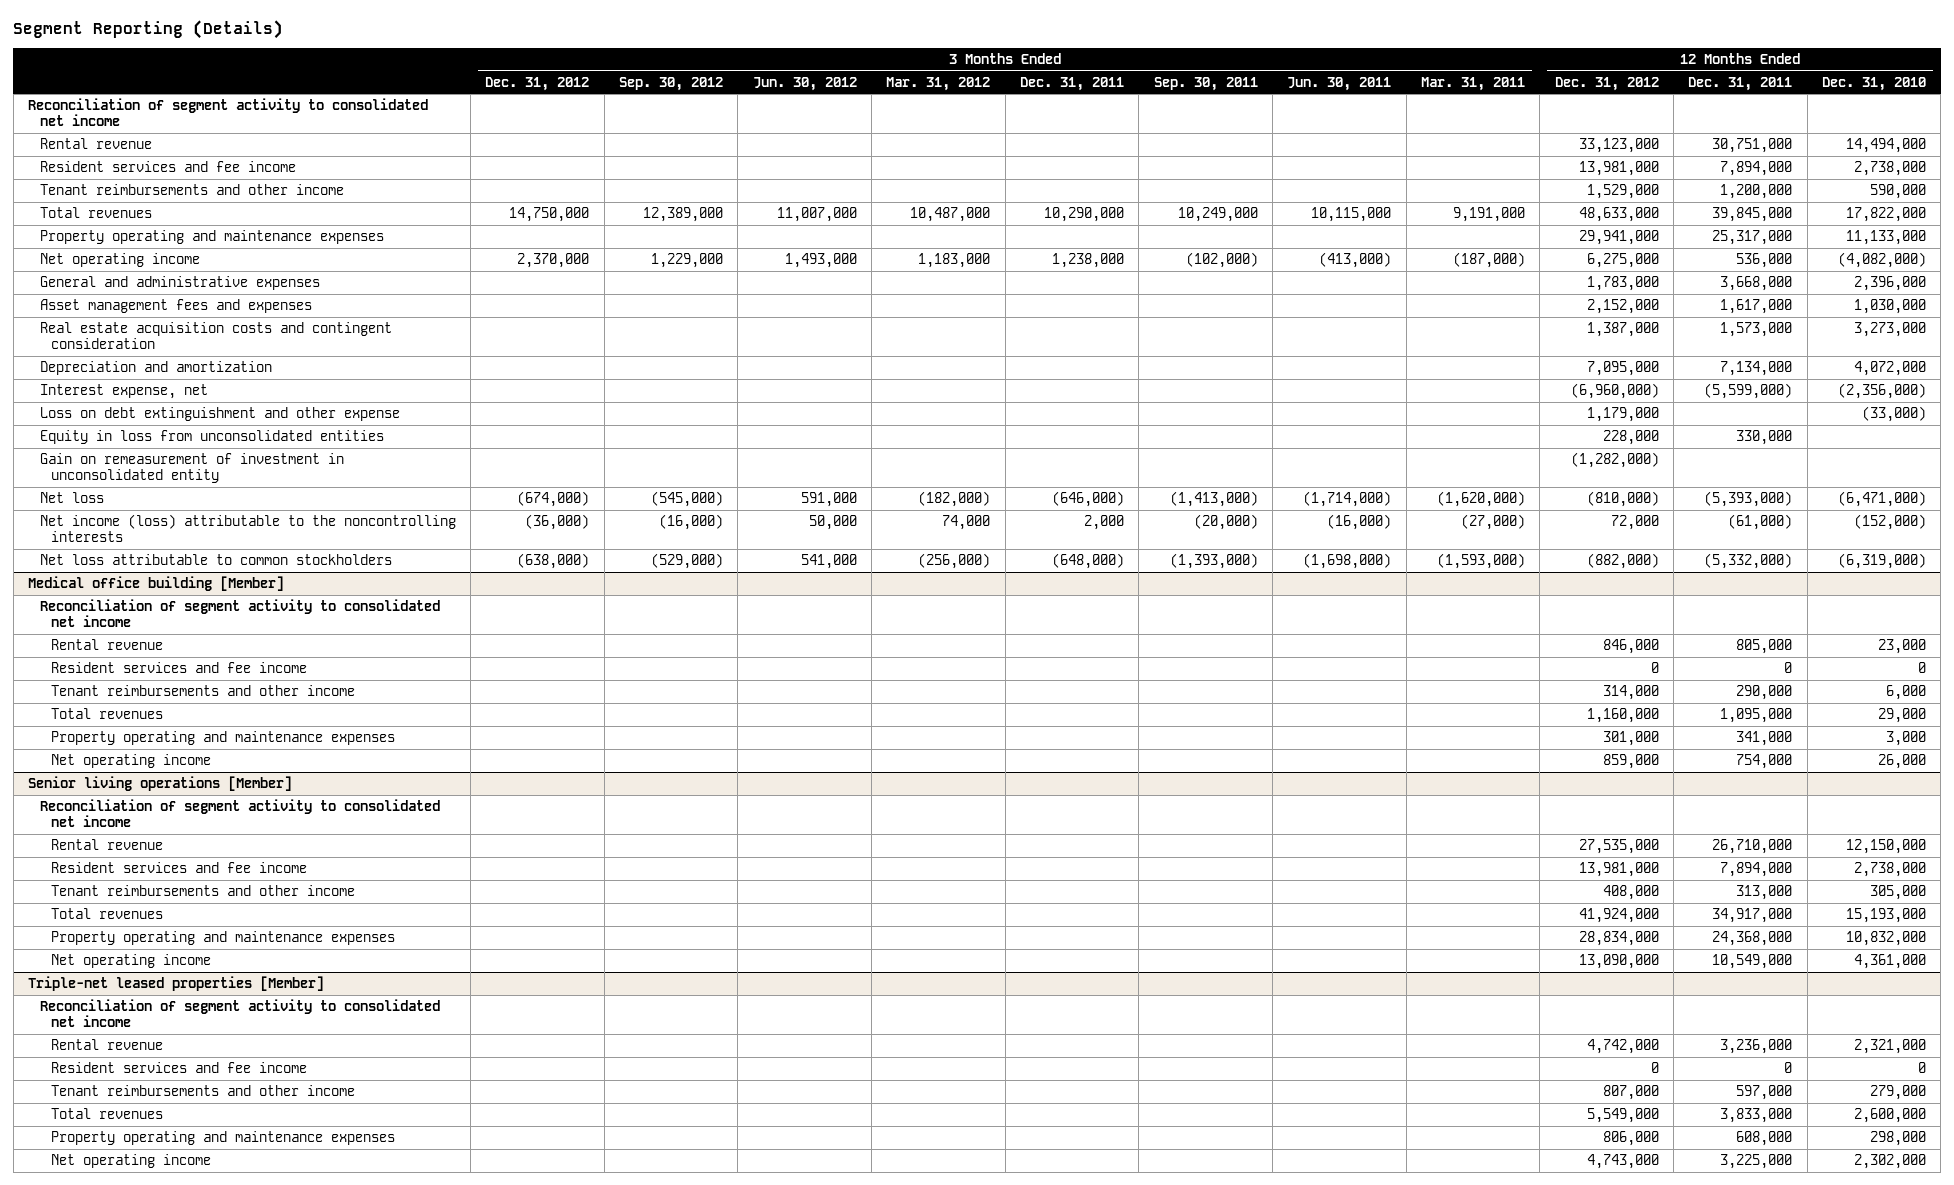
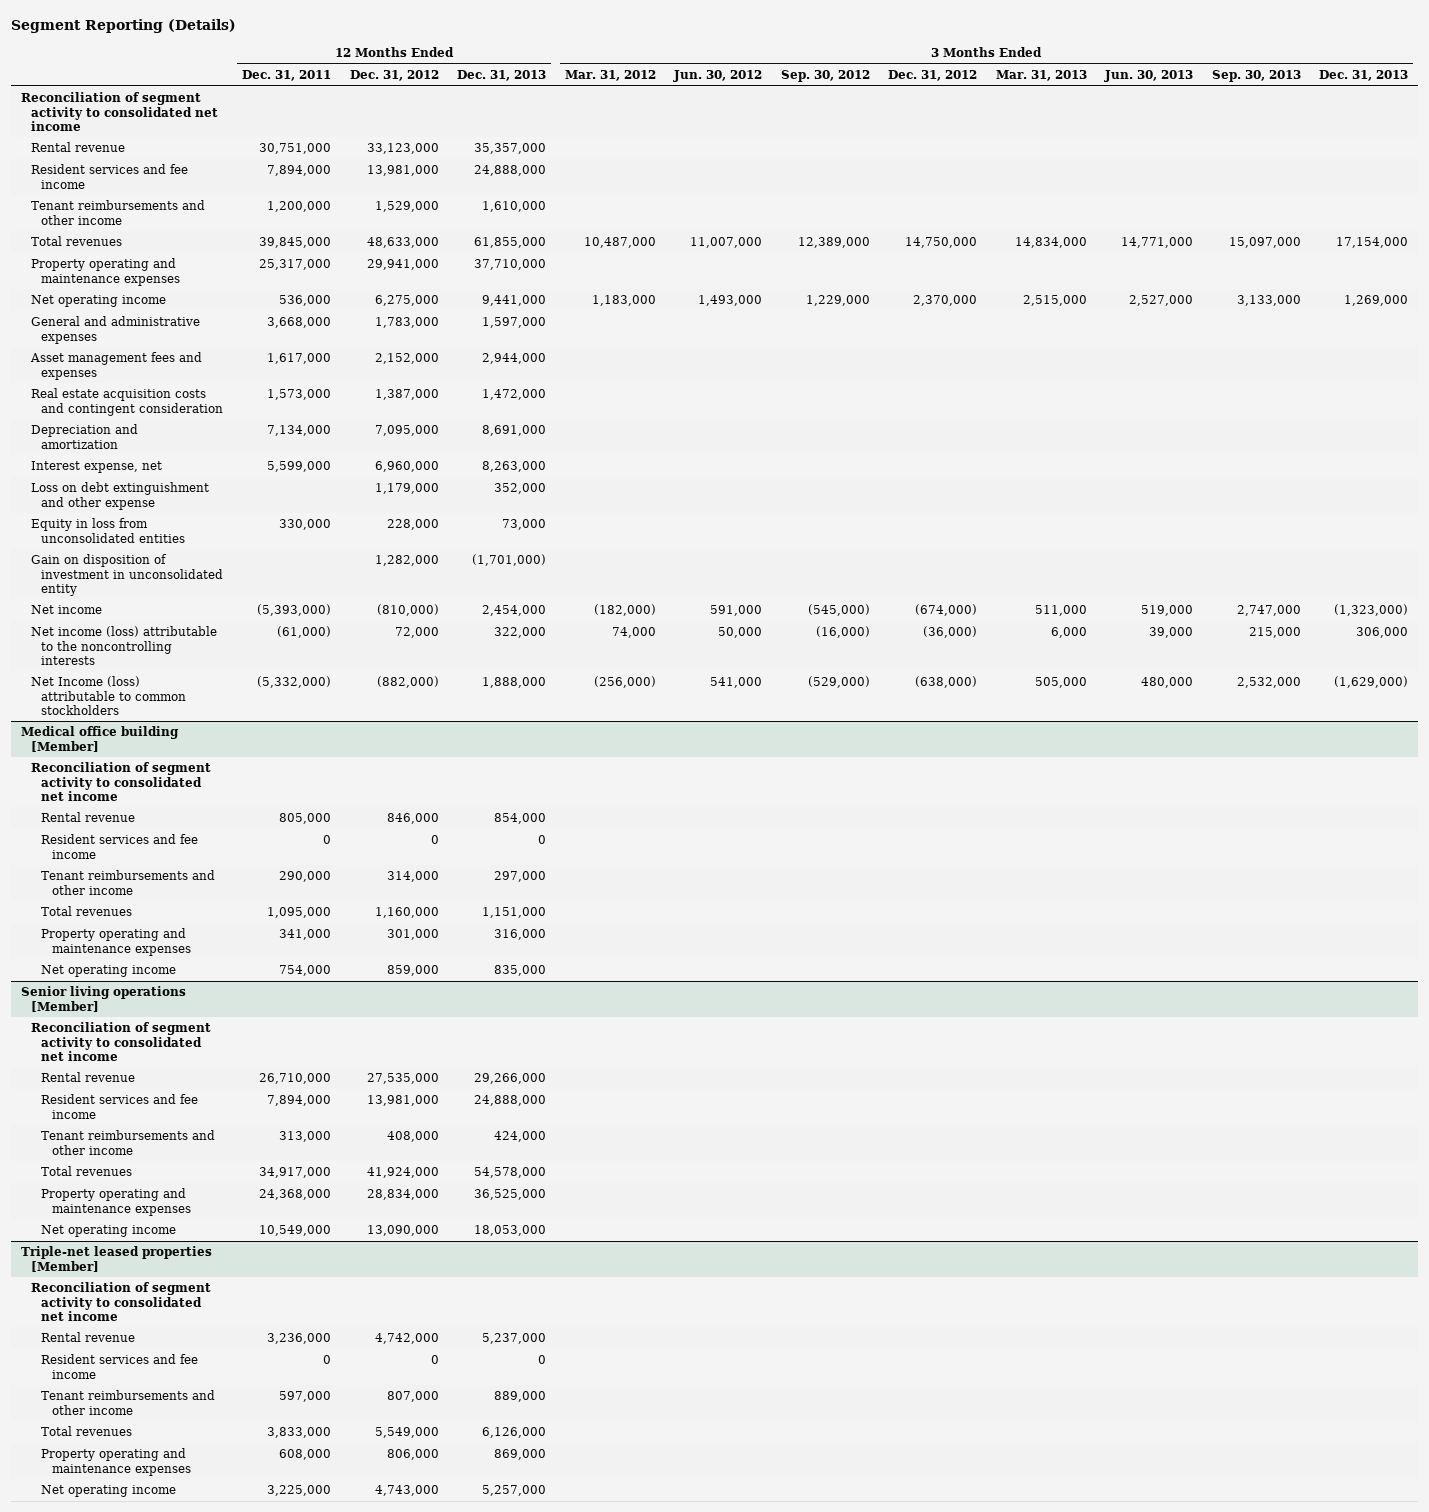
[1019,76,1124,91] Dec. 31, 2011 -> none
[1153,76,1258,91] Sep. 30, 2011 -> none
[1287,76,1392,91] Jun. 30, 2011 -> none
[1420,76,1525,91] Mar. 31, 2011 -> none
[1821,76,1926,91] Dec. 31, 2010 -> none
none -> [457,70,547,82] Dec. 31, 2013
none -> [995,70,1087,82] Mar. 31, 2013
none -> [1104,70,1194,83] Jun. 30, 2013
none -> [1211,70,1301,83] Sep. 30, 2013
none -> [1319,70,1409,82] Dec. 31, 2013
[1570,383,1659,400] (6,960,000) -> [374,461,439,473] 6,960,000
[1704,383,1793,400] (5,599,000) -> [267,461,332,473] 5,599,000
[39,453,344,484] Gain on remeasurement of investment in unconsolidated entity -> [31,554,224,596] Gain on disposition of investment in unconsolidated entity
[1570,452,1659,469] (1,282,000) -> [374,555,439,567] 1,282,000
[39,492,104,504] Net loss -> [31,605,103,615] Net income
[39,554,392,566] Net loss attributable to common stockholders -> [31,676,187,715] Net Income (loss) attributable to common stockholders

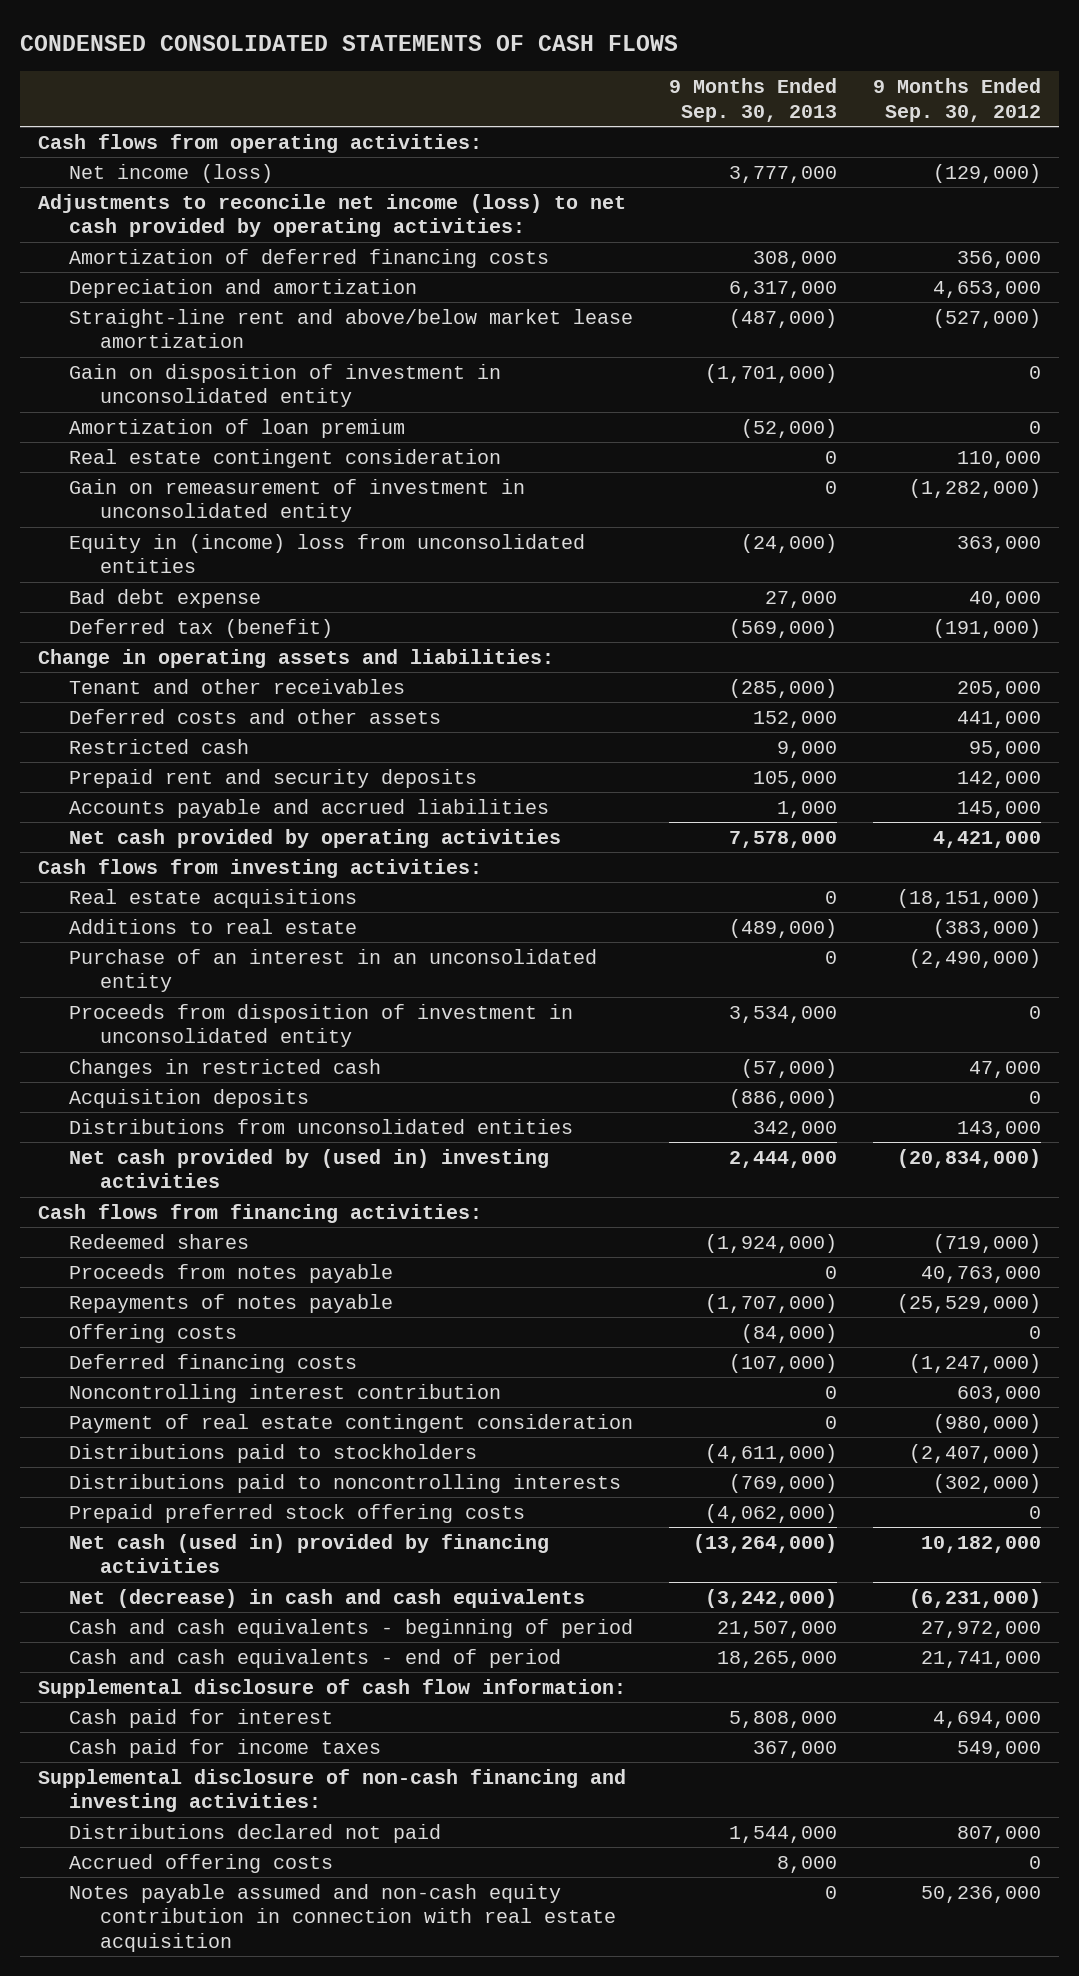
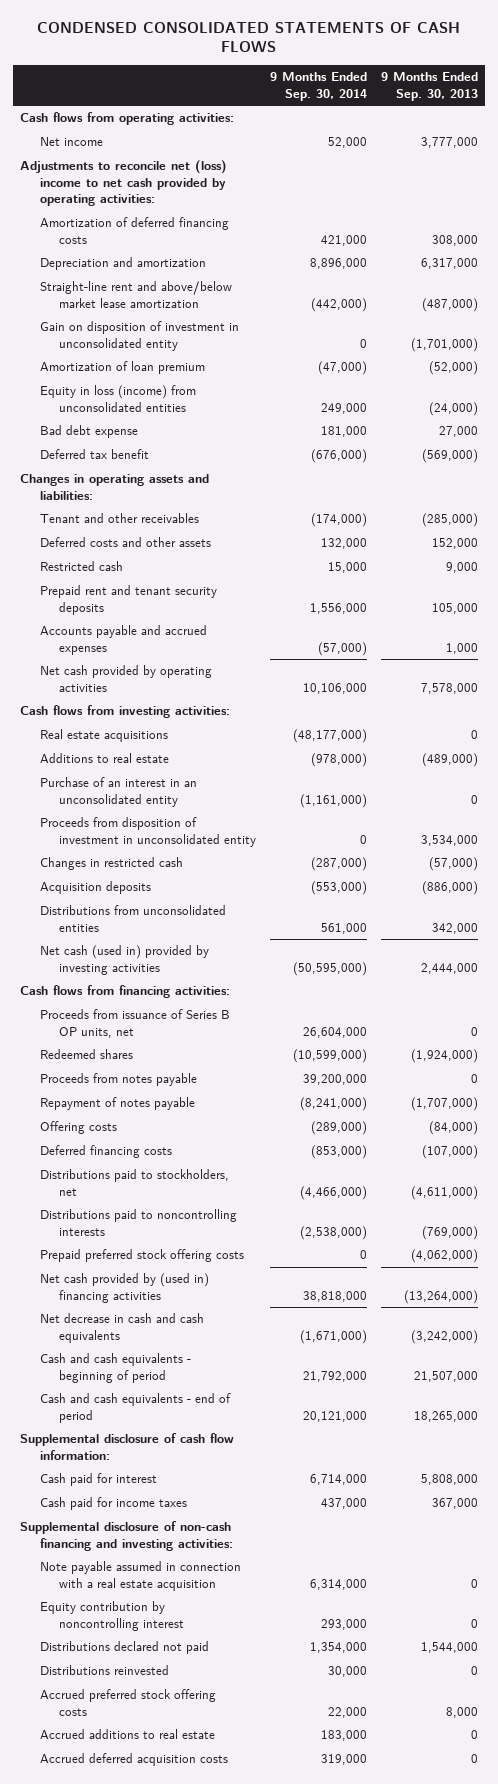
[872,78,1041,122] 9 Months Ended Sep. 30, 2012 -> none
none -> [269,72,367,101] 9 Months Ended Sep. 30, 2014
[68,163,273,183] Net income (loss) -> [39,137,103,147] Net income
[37,193,626,238] Adjustments to reconcile net income (loss) to net cash provided by operating activities: -> [19,160,227,207] Adjustments to reconcile net (loss) income to net cash provided by operating activities:
[68,448,501,468] Real estate contingent consideration -> none
[68,478,525,523] Gain on remeasurement of investment in unconsolidated entity -> none
[68,533,585,574] Equity in (income) loss from unconsolidated entities -> [39,385,196,412] Equity in loss (income) from unconsolidated entities
[68,618,333,638] Deferred tax (benefit) -> [39,449,149,460] Deferred tax benefit
[37,648,554,668] Change in operating assets and liabilities: -> [19,474,209,500] Changes in operating assets and liabilities:
[68,768,477,788] Prepaid rent and security deposits -> [39,585,217,615] Prepaid rent and tenant security deposits
[68,798,549,818] Accounts payable and accrued liabilities -> [39,625,207,655] Accounts payable and accrued expenses
[68,1148,549,1189] Net cash provided by (used in) investing activities -> [39,945,209,975] Net cash (used in) provided by investing activities
none -> [39,1009,230,1038] Proceeds from issuance of Series B OP units, net
[68,1293,393,1313] Repayments of notes payable -> [39,1097,195,1111] Repayment of notes payable
[68,1383,501,1403] Noncontrolling interest contribution -> none
[68,1413,633,1433] Payment of real estate contingent consideration -> none
[68,1443,477,1463] Distributions paid to stockholders -> [39,1169,229,1196] Distributions paid to stockholders, net
[68,1533,549,1574] Net cash (used in) provided by financing activities -> [39,1273,209,1303] Net cash provided by (used in) financing activities
[68,1588,585,1608] Net (decrease) in cash and cash equivalents -> [39,1313,204,1343] Net decrease in cash and cash equivalents
none -> [39,1561,241,1591] Note payable assumed in connection with a real estate acquisition
none -> [39,1601,185,1631] Equity contribution by noncontrolling interest
[68,1883,616,1953] Notes payable assumed and non-cash equity contribution in connection with real estate acquisition -> none
none -> [39,1665,169,1676] Distributions reinvested
[68,1853,333,1873] Accrued offering costs -> [39,1689,216,1716] Accrued preferred stock offering costs
none -> [39,1729,215,1740] Accrued additions to real estate
none -> [39,1753,228,1767] Accrued deferred acquisition costs

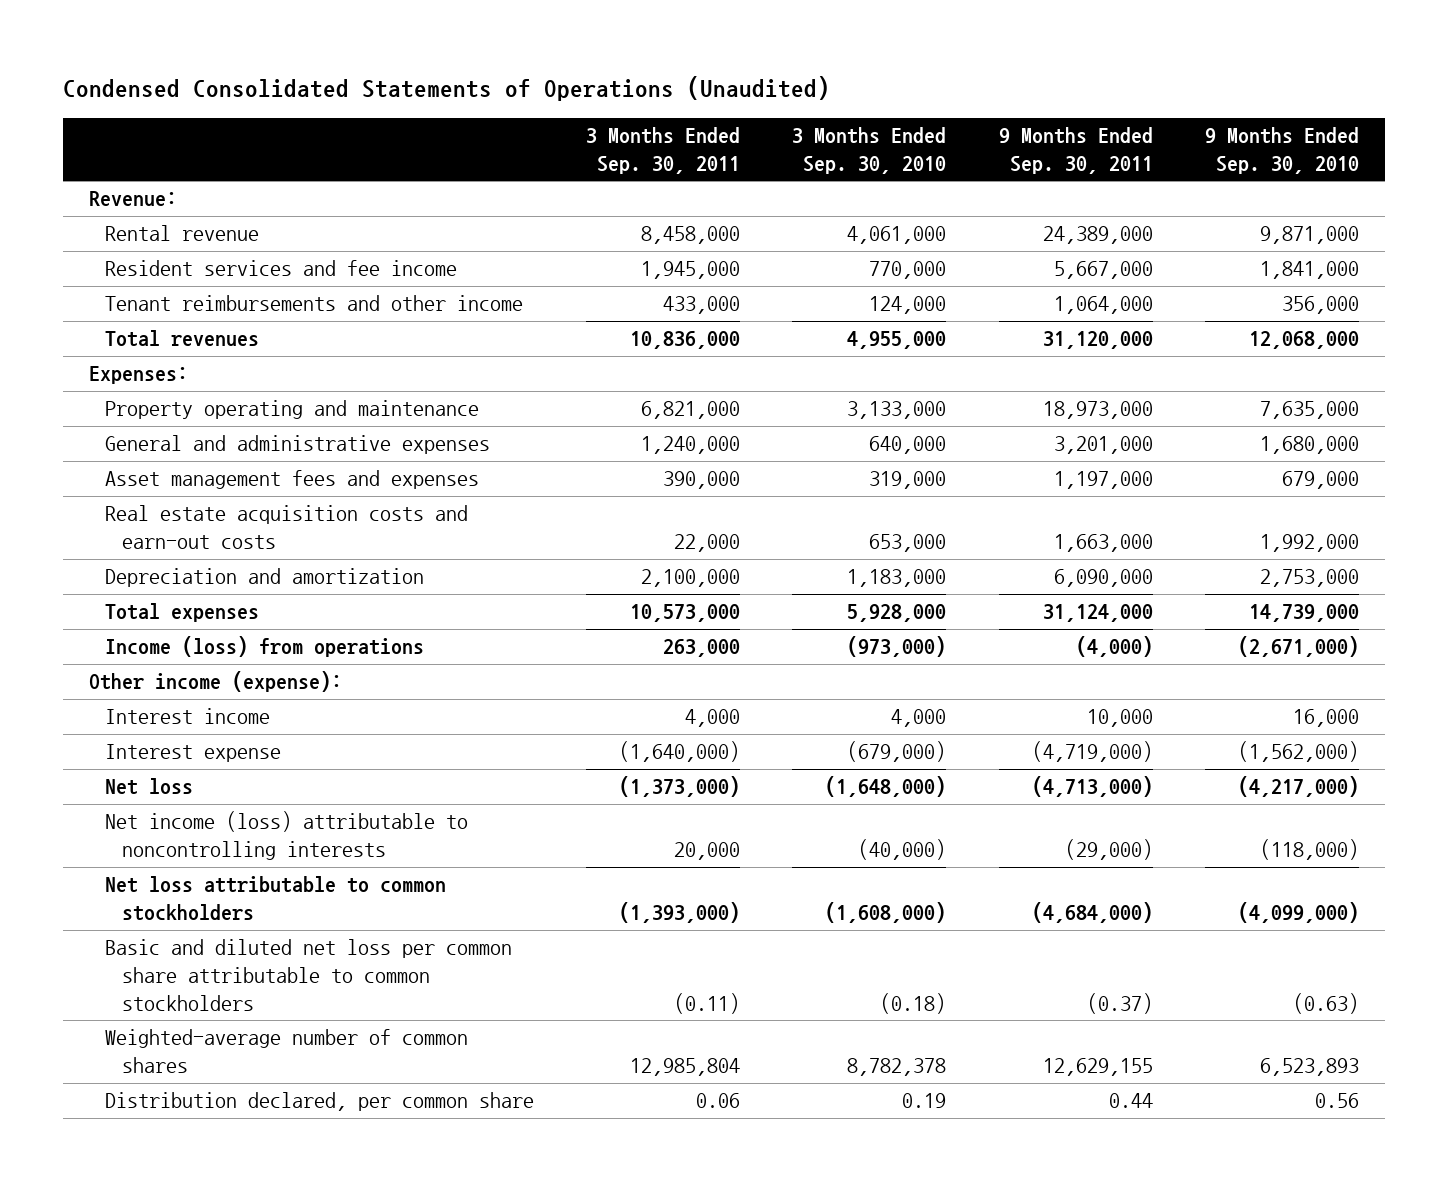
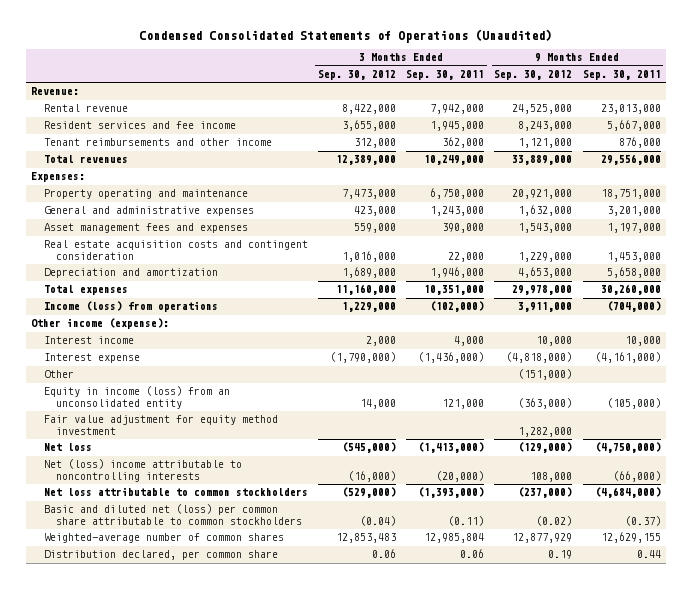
[792,127,947,174] 3 Months Ended Sep. 30, 2010 -> none
[1204,127,1359,174] 9 Months Ended Sep. 30, 2010 -> none
none -> [317,69,396,80] Sep. 30, 2012
none -> [494,69,573,80] Sep. 30, 2012
[641,226,741,245] 8,458,000 -> [430,104,485,115] 7,942,000
[1042,226,1153,245] 24,389,000 -> [600,104,661,115] 23,013,000
[663,296,741,315] 433,000 -> [442,137,485,149] 362,000
[1053,296,1153,315] 1,064,000 -> [618,137,661,149] 876,000
[630,331,741,350] 10,836,000 -> [424,155,485,166] 10,249,000
[1042,331,1153,350] 31,120,000 -> [600,154,661,166] 29,556,000
[641,401,741,420] 6,821,000 -> [430,188,485,200] 6,750,000
[1042,401,1153,420] 18,973,000 -> [600,189,661,200] 18,751,000
[641,436,741,455] 1,240,000 -> [430,206,485,217] 1,243,000
[105,505,469,550] Real estate acquisition costs and earn-out costs -> [43,240,308,260] Real estate acquisition costs and contingent consideration
[1053,534,1153,553] 1,663,000 -> [606,251,661,262] 1,453,000
[641,569,741,588] 2,100,000 -> [430,267,485,279] 1,946,000
[1053,569,1153,588] 6,090,000 -> [606,267,661,279] 5,658,000
[630,604,741,623] 10,573,000 -> [424,285,485,296] 10,351,000
[1042,604,1153,623] 31,124,000 -> [600,284,661,296] 30,260,000
[663,639,741,658] 263,000 -> [430,301,485,313] (102,000)
[1075,636,1153,658] (4,000) -> [606,301,661,313] (704,000)
[619,741,741,763] (1,640,000) -> [418,352,485,364] (1,436,000)
[1031,741,1153,763] (4,719,000) -> [594,352,661,364] (4,161,000)
none -> [43,370,74,379] Other
none -> [43,386,230,409] Equity in income (loss) from an unconsolidated entity
none -> [43,415,278,435] Fair value adjustment for equity method investment
[619,776,741,798] (1,373,000) -> [418,442,485,454] (1,413,000)
[1031,776,1153,798] (4,713,000) -> [594,442,661,454] (4,750,000)
[105,811,469,861] Net income (loss) attributable to noncontrolling interests -> [43,459,242,482] Net (loss) income attributable to noncontrolling interests
[674,842,741,861] 20,000 -> [436,470,485,482] (20,000)
[1064,839,1153,861] (29,000) -> [612,470,661,482] (66,000)
[105,939,513,1011] Basic and diluted net loss per common share attributable to common stockholders -> [43,504,303,525] Basic and diluted net (loss) per common share attributable to common stockholders

